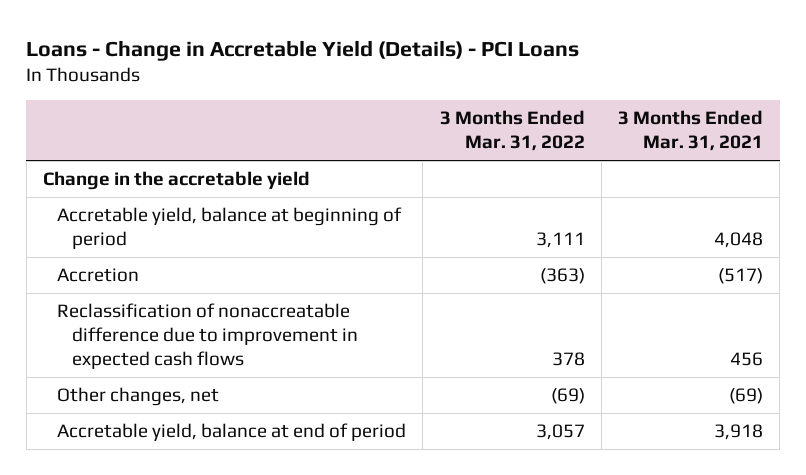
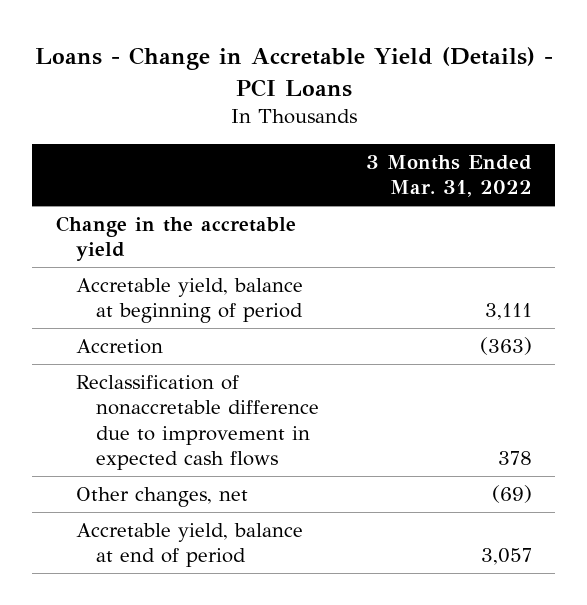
[617,110,763,152] 3 Months Ended Mar. 31, 2021 -> none
[57,303,358,369] Reclassification of nonaccreatable difference due to improvement in expected cash flows -> [75,375,320,470] Reclassification of nonaccretable difference due to improvement in expected cash flows

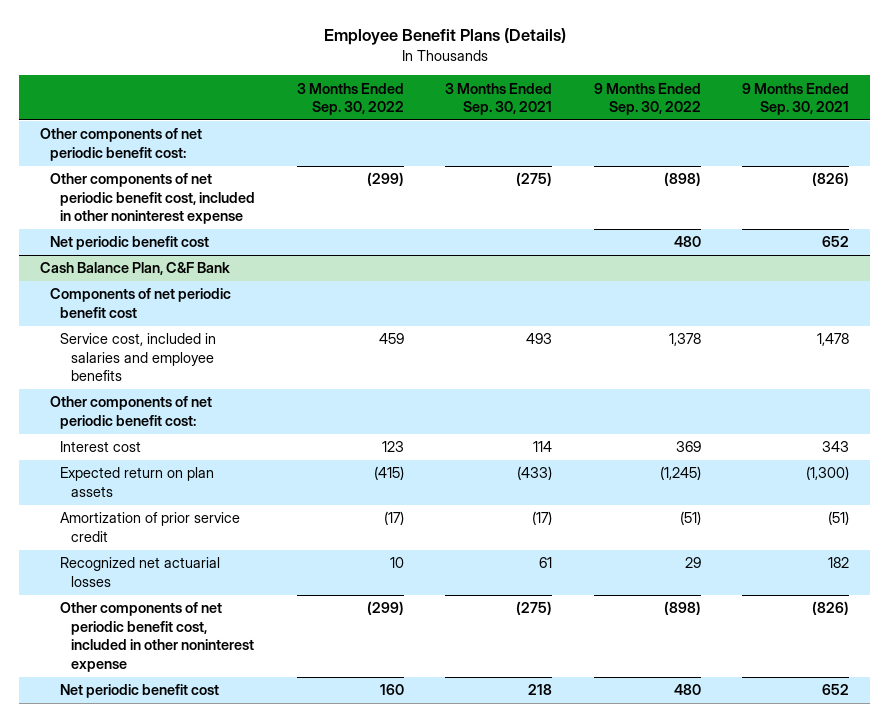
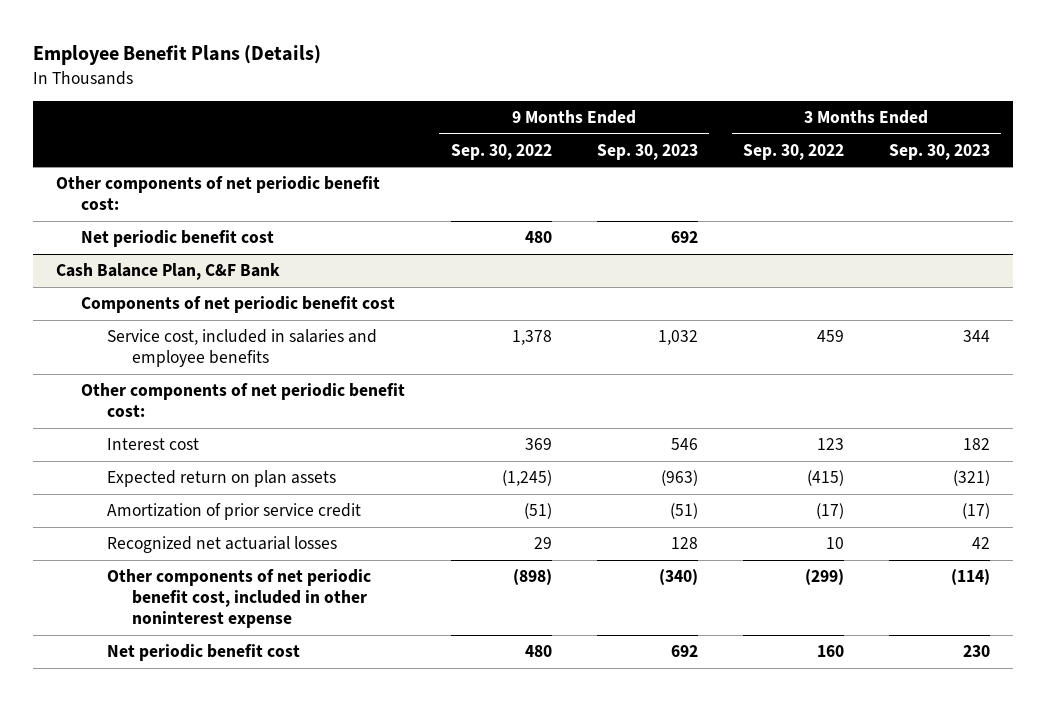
[445,82,553,116] 3 Months Ended Sep. 30, 2021 -> none
[742,82,850,116] 9 Months Ended Sep. 30, 2021 -> none
none -> [596,143,698,160] Sep. 30, 2023
none -> [889,143,991,160] Sep. 30, 2023
[50,173,256,225] Other components of net periodic benefit cost, included in other noninterest expense -> none

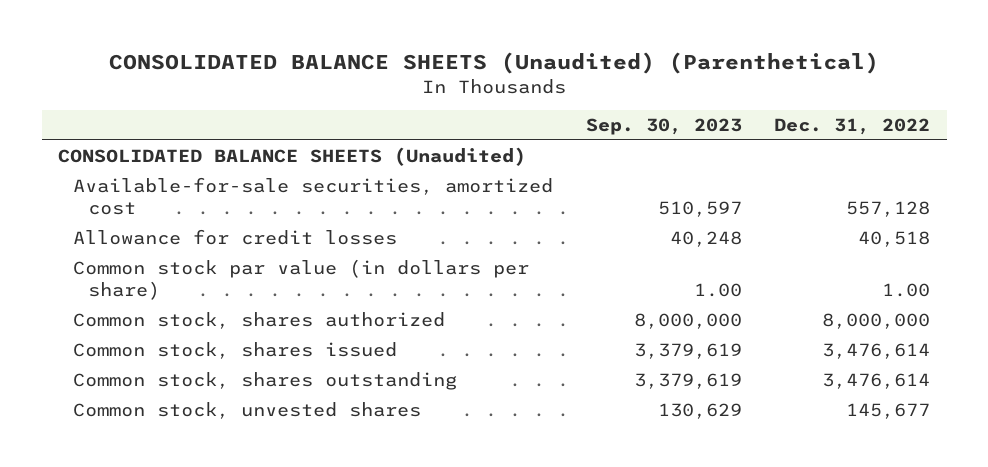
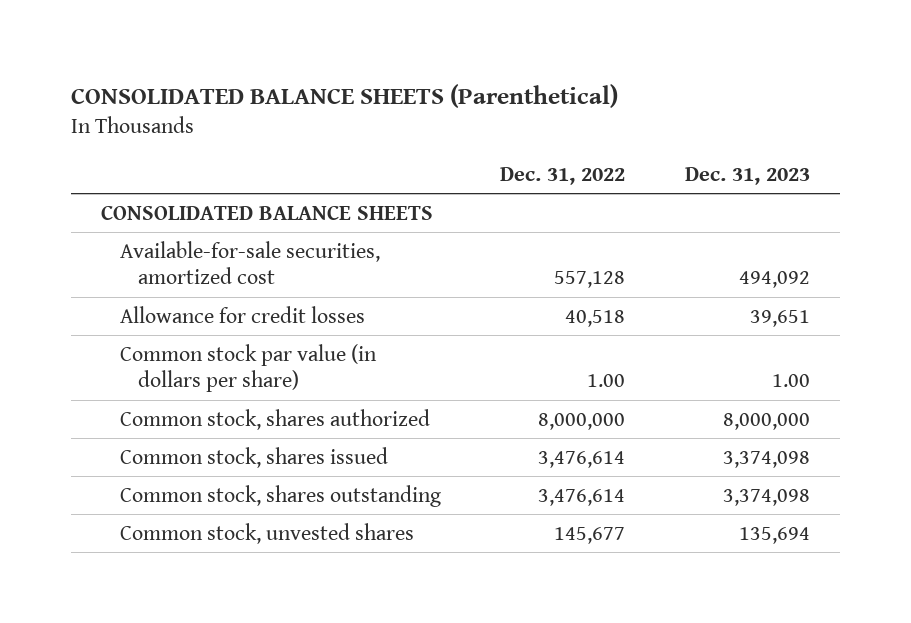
[109,51,880,74] CONSOLIDATED BALANCE SHEETS (Unaudited) (Parenthetical) -> [70,84,618,109] CONSOLIDATED BALANCE SHEETS (Parenthetical)
[585,118,742,136] Sep. 30, 2023 -> none
none -> [685,166,811,185] Dec. 31, 2023
[57,147,526,167] CONSOLIDATED BALANCE SHEETS (Unaudited) -> [100,204,433,220] CONSOLIDATED BALANCE SHEETS

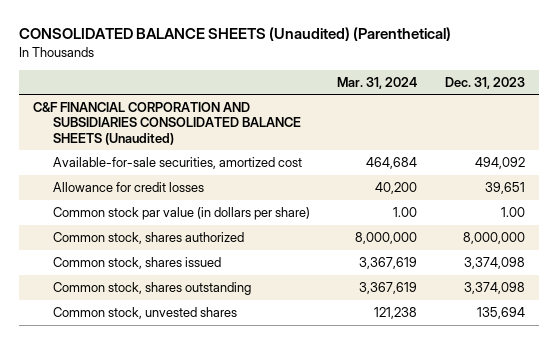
[70,84,618,109] CONSOLIDATED BALANCE SHEETS (Parenthetical) -> [19,27,452,42] CONSOLIDATED BALANCE SHEETS (Unaudited) (Parenthetical)
[500,166,626,185] Dec. 31, 2022 -> none
none -> [337,76,418,89] Mar. 31, 2024
[100,204,433,220] CONSOLIDATED BALANCE SHEETS -> [33,102,301,145] C&F FINANCIAL CORPORATION AND SUBSIDIARIES CONSOLIDATED BALANCE SHEETS (Unaudited)

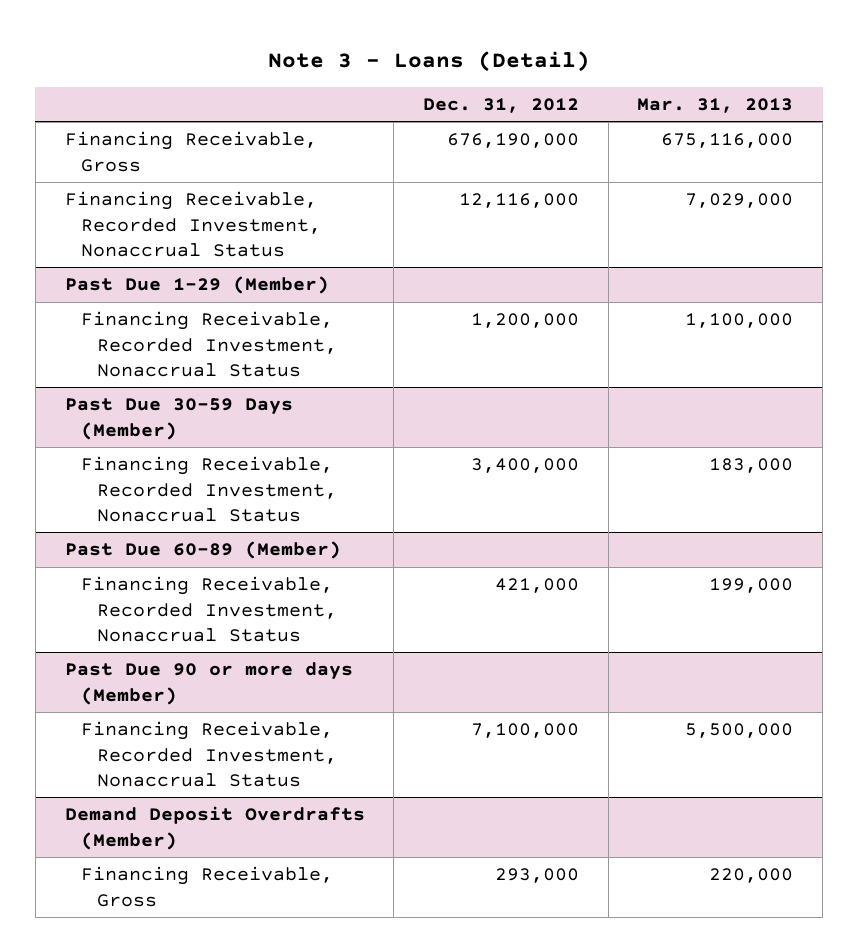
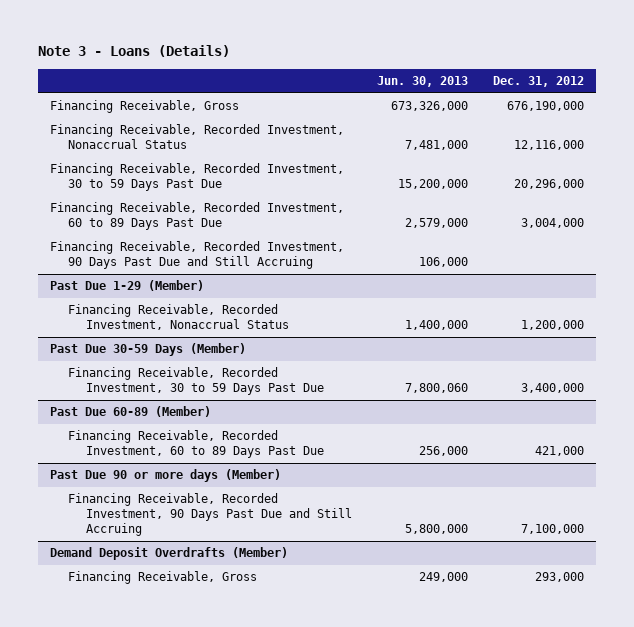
[268,50,591,72] Note 3 - Loans (Detail) -> [37,45,230,58] Note 3 - Loans (Details)
[637,97,794,113] Mar. 31, 2013 -> none
none -> [376,76,468,88] Jun. 30, 2013
none -> [50,163,345,192] Financing Receivable, Recorded Investment, 30 to 59 Days Past Due
none -> [50,202,345,231] Financing Receivable, Recorded Investment, 60 to 89 Days Past Due
none -> [50,241,345,270] Financing Receivable, Recorded Investment, 90 Days Past Due and Still Accruing
[80,456,338,522] Financing Receivable, Recorded Investment, Nonaccrual Status -> none
none -> [67,367,324,396] Financing Receivable, Recorded Investment, 30 to 59 Days Past Due
[80,576,338,642] Financing Receivable, Recorded Investment, Nonaccrual Status -> [67,430,324,459] Financing Receivable, Recorded Investment, 60 to 89 Days Past Due
[80,721,338,787] Financing Receivable, Recorded Investment, Nonaccrual Status -> none
none -> [67,493,352,537] Financing Receivable, Recorded Investment, 90 Days Past Due and Still Accruing

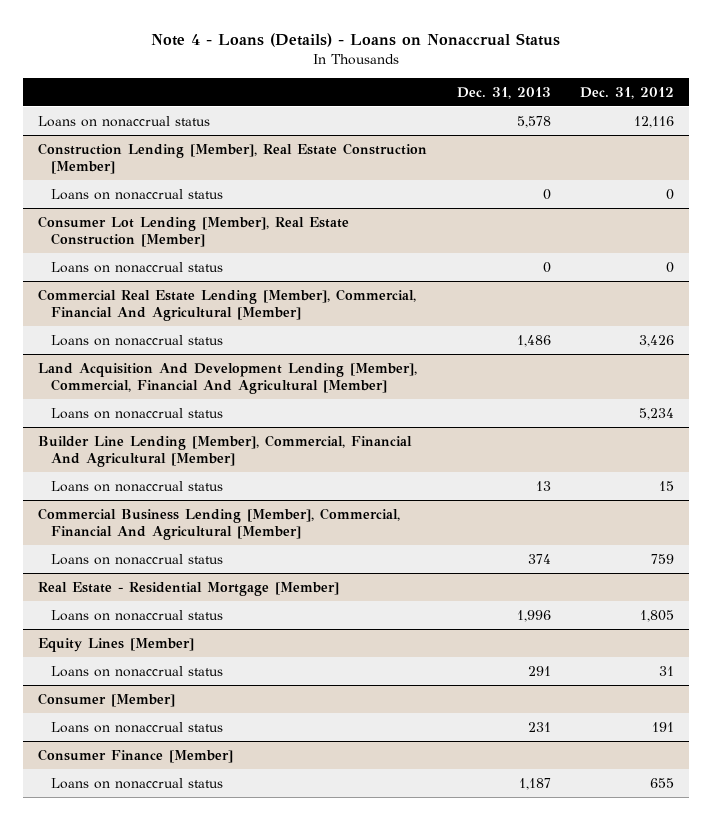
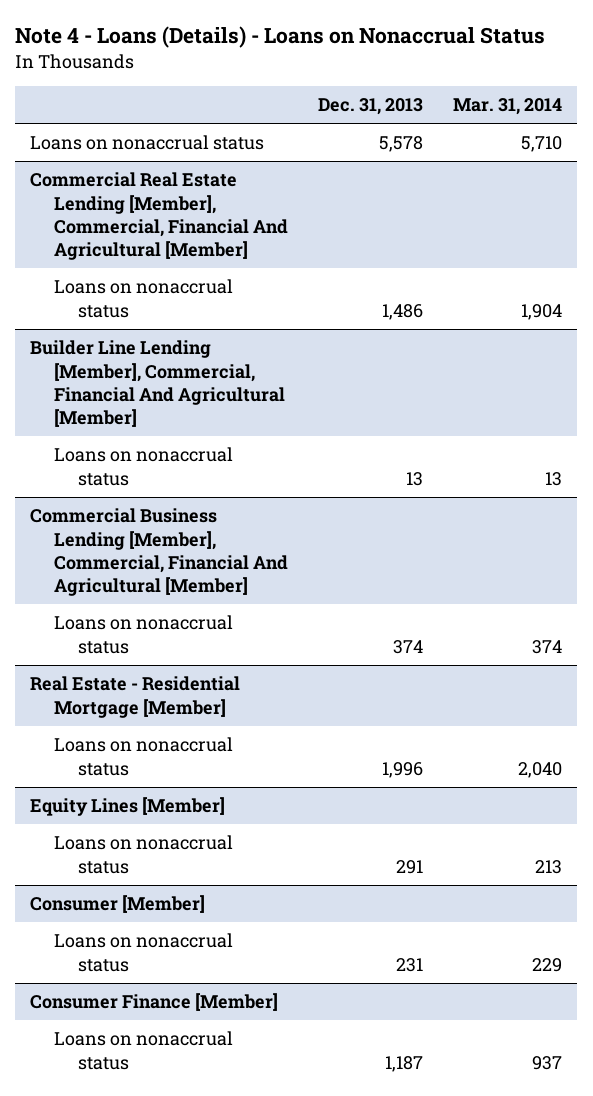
[580,86,675,99] Dec. 31, 2012 -> none
none -> [453,98,563,116] Mar. 31, 2014
[38,142,428,174] Construction Lending [Member], Real Estate Construction [Member] -> none
[50,188,223,200] Loans on nonaccrual status -> none
[38,215,350,247] Consumer Lot Lending [Member], Real Estate Construction [Member] -> none
[50,261,223,273] Loans on nonaccrual status -> none
[38,362,418,394] Land Acquisition And Development Lending [Member], Commercial, Financial And Agricultural [Member] -> none
[50,407,223,419] Loans on nonaccrual status -> none

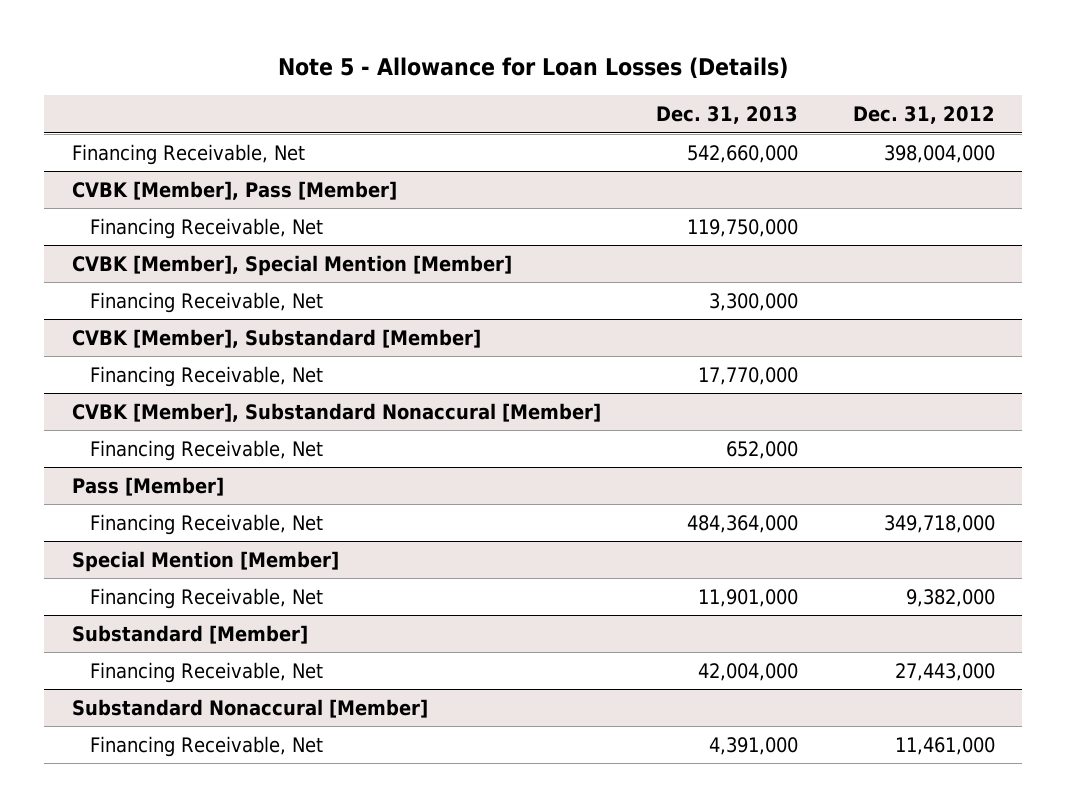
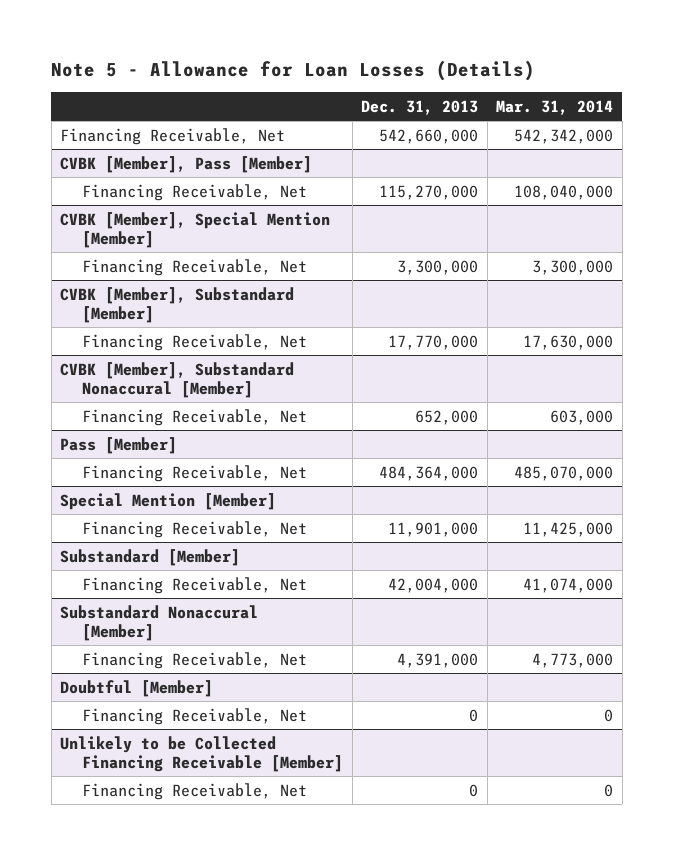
[852,106,995,125] Dec. 31, 2012 -> none
none -> [496,99,614,115] Mar. 31, 2014
[686,218,798,237] 119,750,000 -> [379,184,479,200] 115,270,000
none -> [60,679,214,697] Doubtful [Member]
none -> [82,707,308,725] Financing Receivable, Net
none -> [60,735,344,772] Unlikely to be Collected Financing Receivable [Member]
none -> [82,782,308,800] Financing Receivable, Net

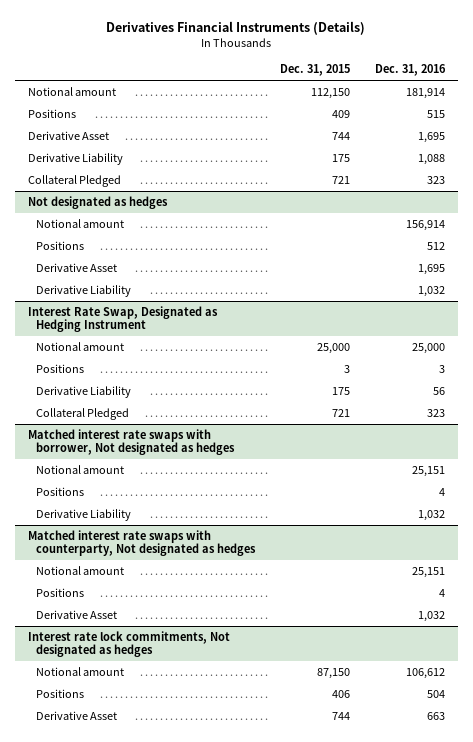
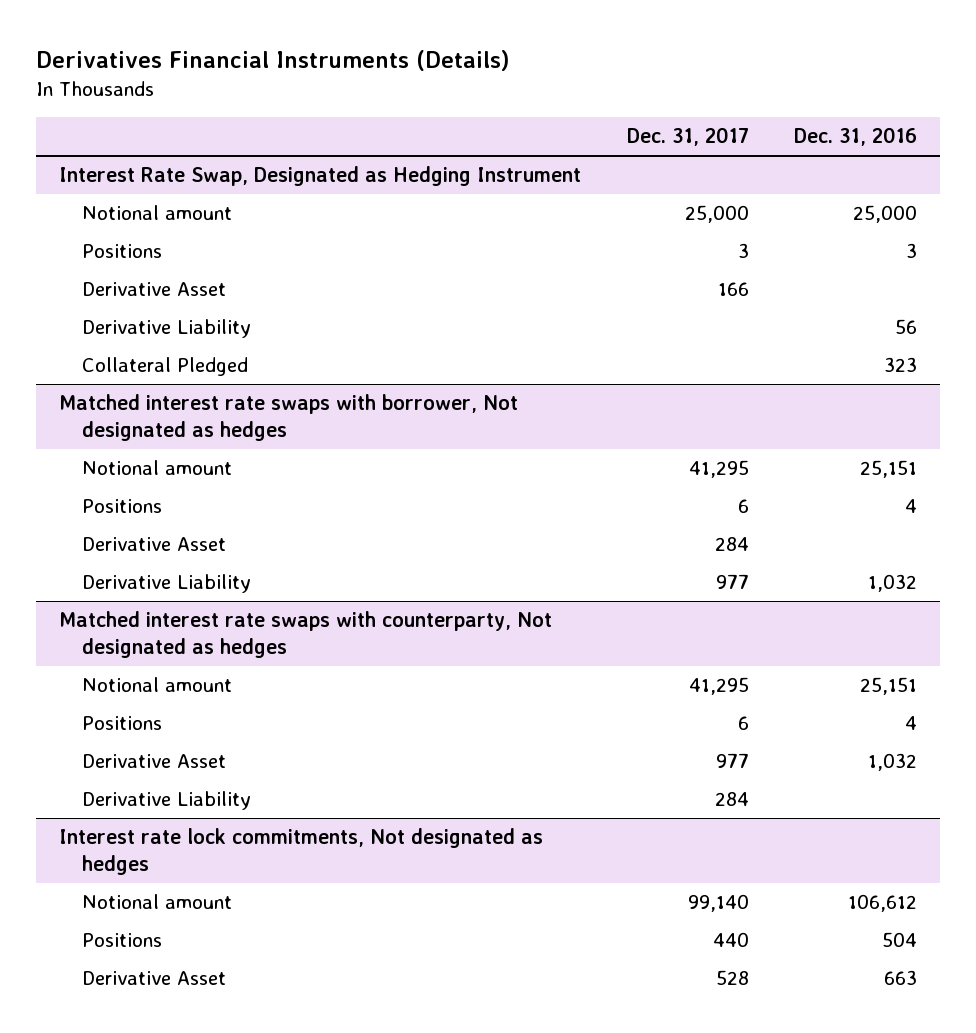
[280,64,351,77] Dec. 31, 2015 -> none
none -> [626,127,749,147] Dec. 31, 2017
[27,86,116,96] Notional amount -> none
[27,108,76,118] Positions -> none
[27,130,109,140] Derivative Asset -> none
[27,152,123,165] Derivative Liability -> none
[27,174,121,187] Collateral Pledged -> none
[27,195,168,209] Not designated as hedges -> none
[36,218,125,228] Notional amount -> none
[36,240,85,250] Positions -> none
[36,262,118,272] Derivative Asset -> none
[36,284,132,297] Derivative Liability -> none
none -> [81,282,226,297] Derivative Asset
none -> [81,537,226,552] Derivative Asset
none -> [81,791,251,811] Derivative Liability

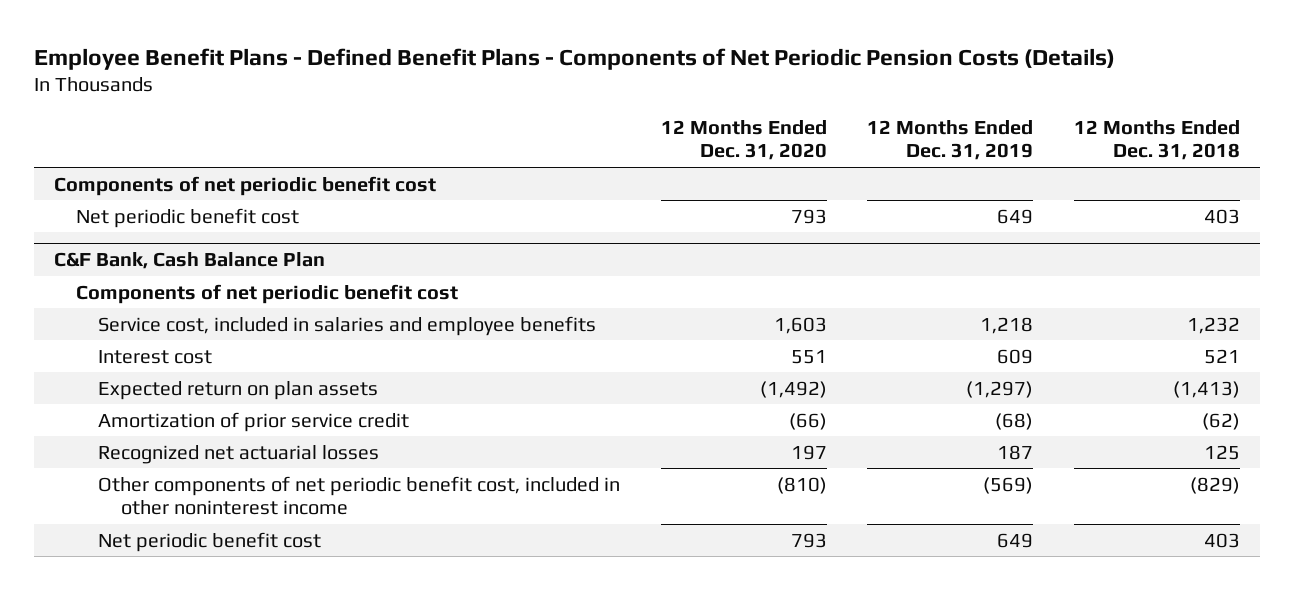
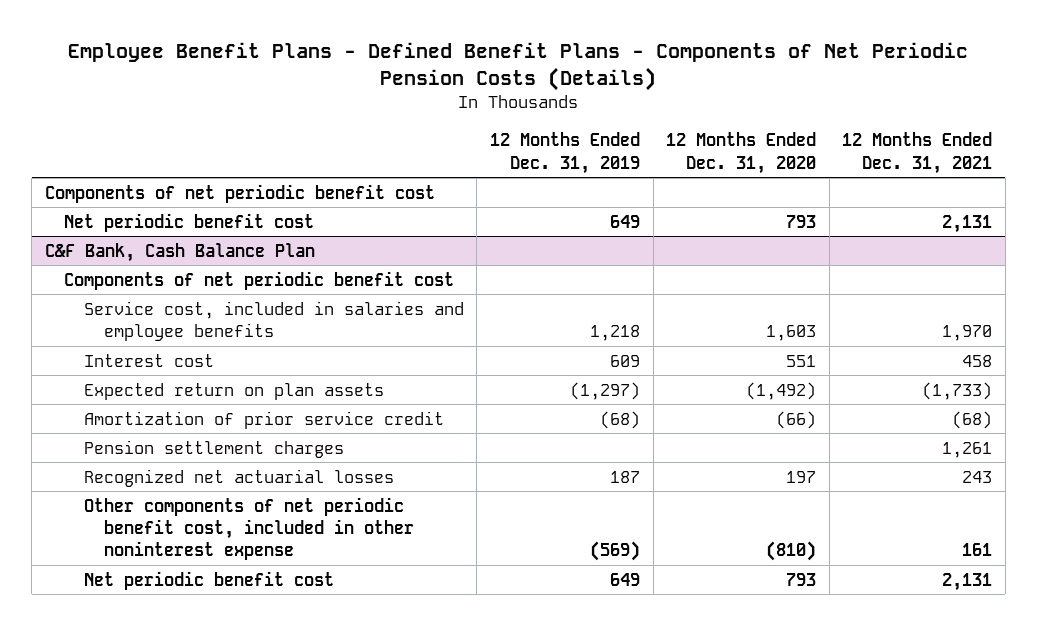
[1073,119,1240,161] 12 Months Ended Dec. 31, 2018 -> none
none -> [842,132,993,174] 12 Months Ended Dec. 31, 2021
none -> [83,439,344,458] Pension settlement charges
[98,475,621,516] Other components of net periodic benefit cost, included in other noninterest income -> [83,496,414,561] Other components of net periodic benefit cost, included in other noninterest expense

